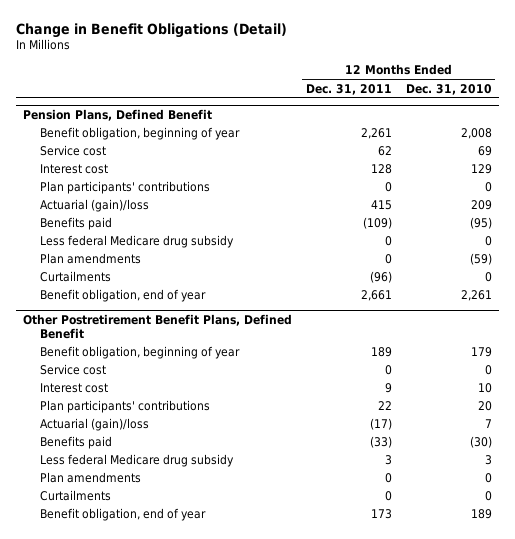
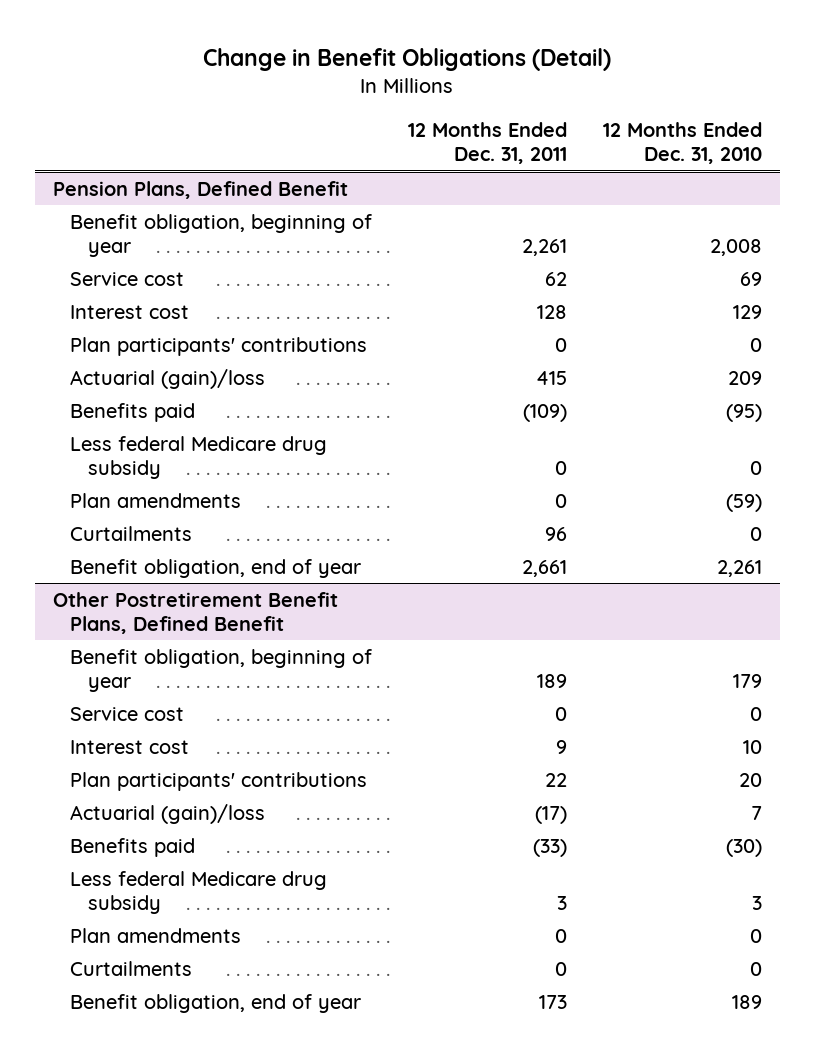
[369,271,392,284] (96) -> [545,526,568,541] 96

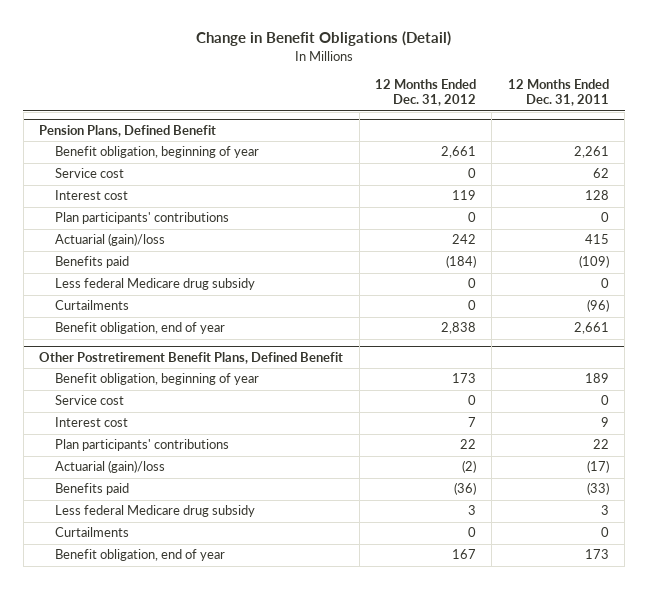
[603,121,763,165] 12 Months Ended Dec. 31, 2010 -> none
none -> [375,79,477,107] 12 Months Ended Dec. 31, 2012
[70,492,242,508] Plan amendments -> none
[545,526,568,541] 96 -> [586,299,609,313] (96)
[70,927,242,943] Plan amendments -> none

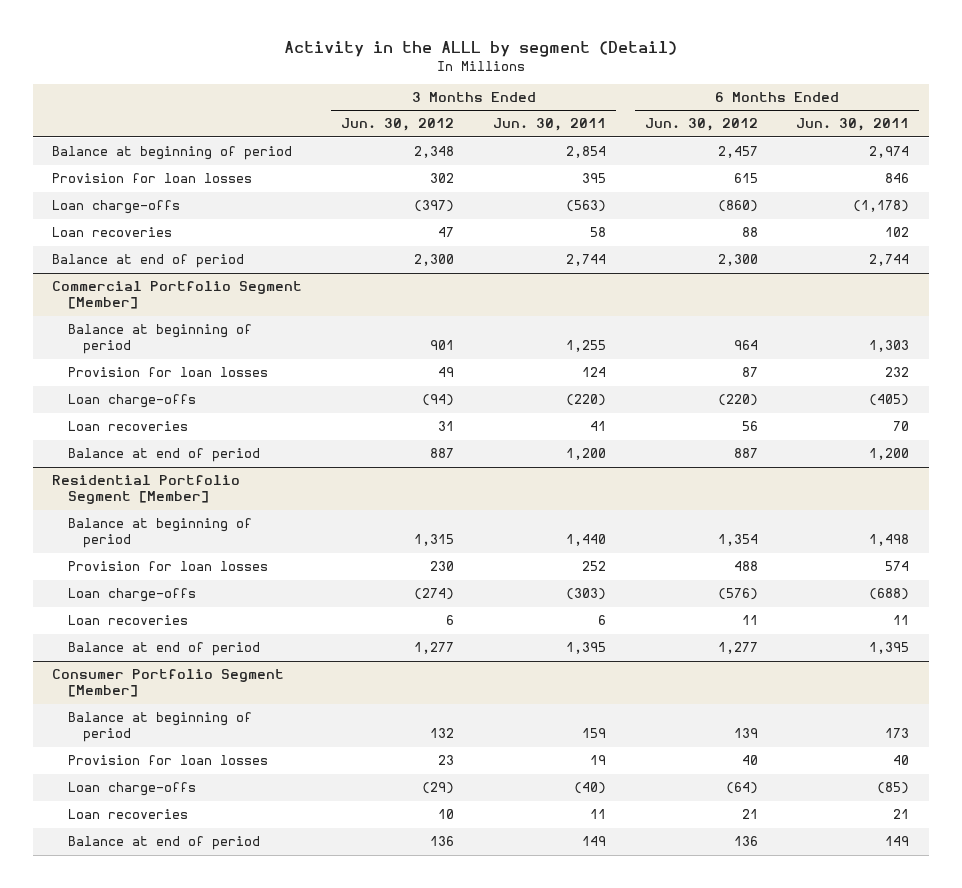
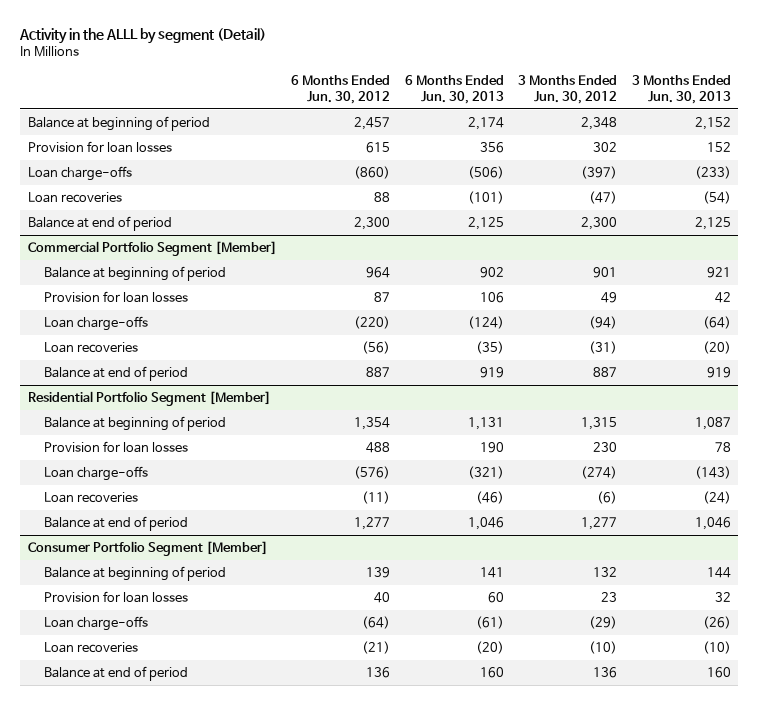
[492,118,606,132] Jun. 30, 2011 -> none
[796,118,910,132] Jun. 30, 2011 -> none
none -> [404,75,504,104] 6 Months Ended Jun. 30, 2013
none -> [631,75,731,104] 3 Months Ended Jun. 30, 2013
[438,227,455,238] 47 -> [589,190,618,204] (47)
[438,421,455,432] 31 -> [589,340,618,354] (31)
[741,421,758,432] 56 -> [362,340,391,354] (56)
[446,615,455,626] 6 -> [597,490,618,504] (6)
[741,615,758,626] 11 -> [362,490,391,504] (11)
[438,809,455,820] 10 -> [589,640,618,654] (10)
[741,809,758,820] 21 -> [362,640,391,654] (21)

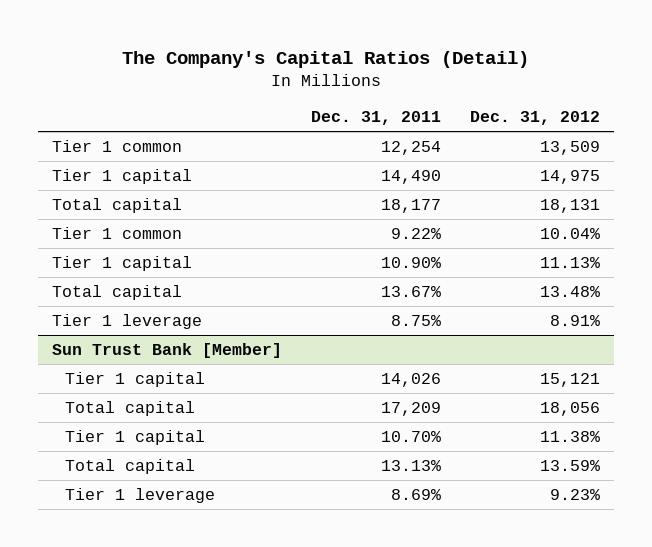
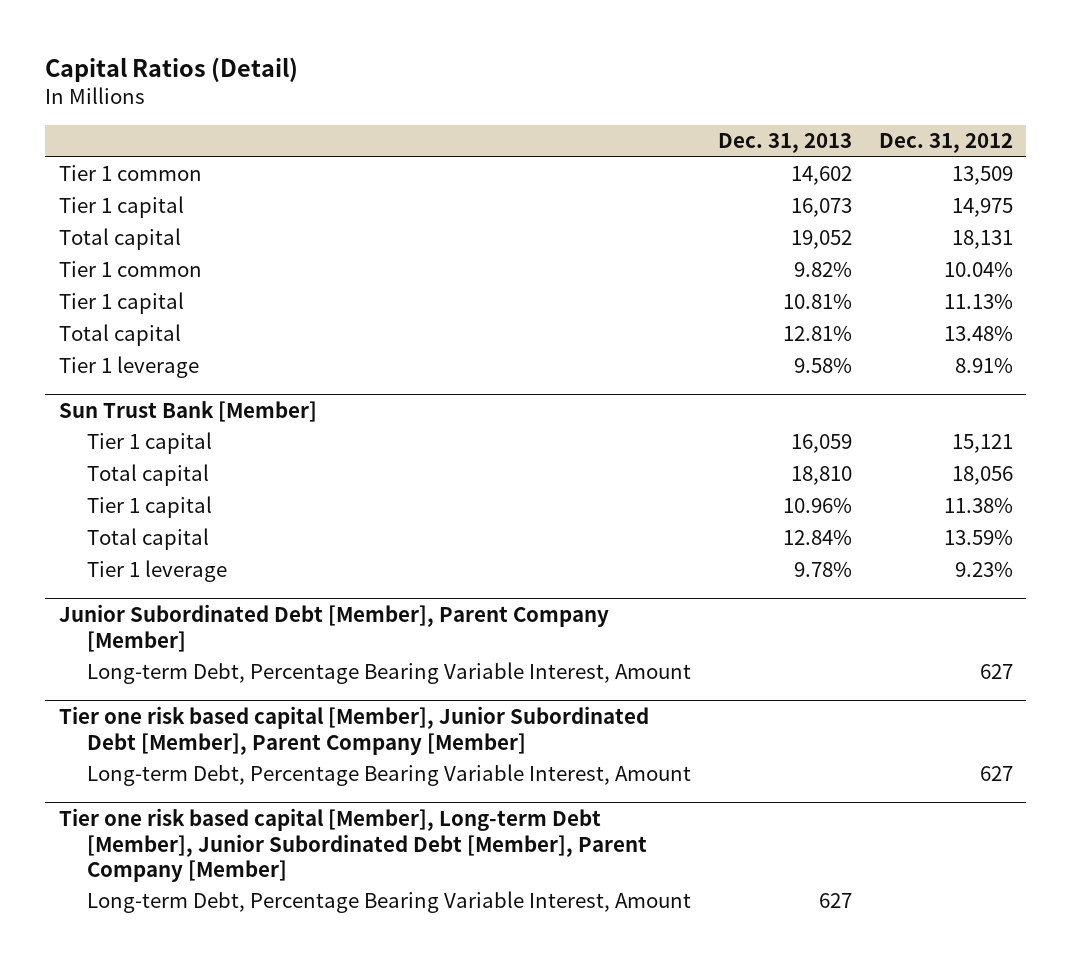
[121,50,529,68] The Company's Capital Ratios (Detail) -> [45,56,299,82] Capital Ratios (Detail)
[310,111,441,126] Dec. 31, 2011 -> none
none -> [718,133,853,154] Dec. 31, 2013
none -> [58,604,609,652] Junior Subordinated Debt [Member], Parent Company [Member]
none -> [87,662,692,685] Long-term Debt, Percentage Bearing Variable Interest, Amount
none -> [58,706,649,755] Tier one risk based capital [Member], Junior Subordinated Debt [Member], Parent Company [Member]
none -> [87,764,692,787] Long-term Debt, Percentage Bearing Variable Interest, Amount
none -> [58,808,648,883] Tier one risk based capital [Member], Long-term Debt [Member], Junior Subordinated Debt [Member], Parent Company [Member]
none -> [87,891,692,914] Long-term Debt, Percentage Bearing Variable Interest, Amount

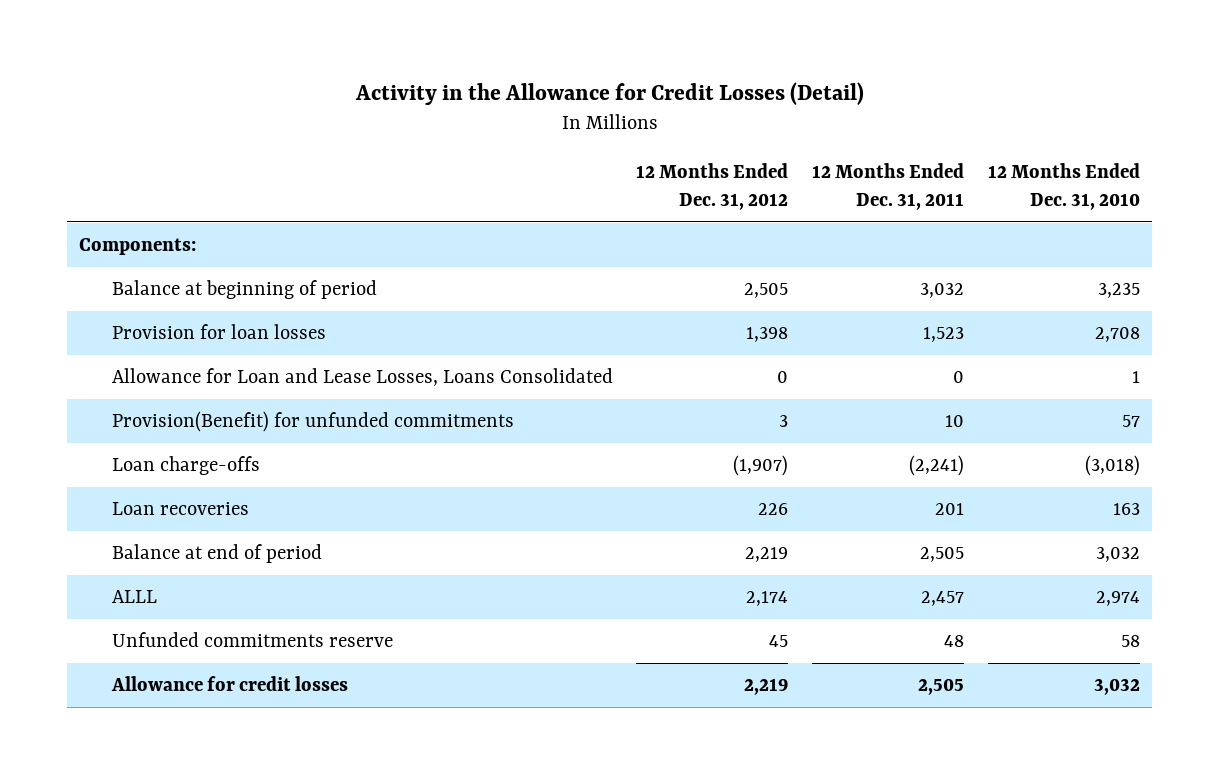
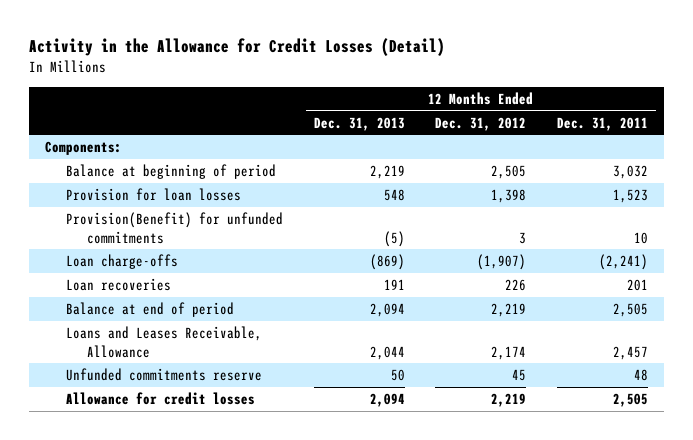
[988,163,1141,210] 12 Months Ended Dec. 31, 2010 -> none
none -> [313,116,405,131] Dec. 31, 2013
[111,368,613,387] Allowance for Loan and Lease Losses, Loans Consolidated -> none
[111,590,157,604] ALLL -> [65,326,262,358] Loans and Leases Receivable, Allowance

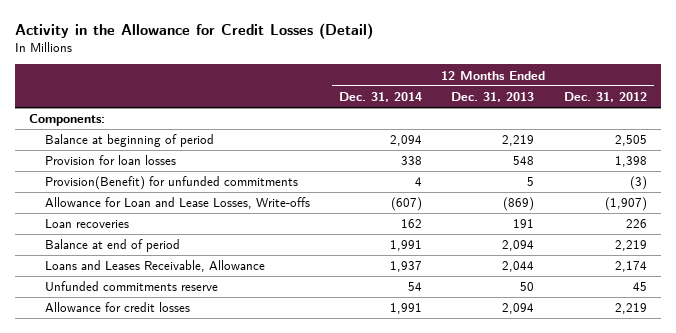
[557,116,649,131] Dec. 31, 2011 -> none
none -> [339,91,423,102] Dec. 31, 2014
[383,230,405,247] (5) -> [527,177,535,187] 5
[519,231,527,244] 3 -> [629,176,647,191] (3)
[65,254,178,270] Loan charge-offs -> [44,197,310,210] Allowance for Loan and Lease Losses, Write-offs

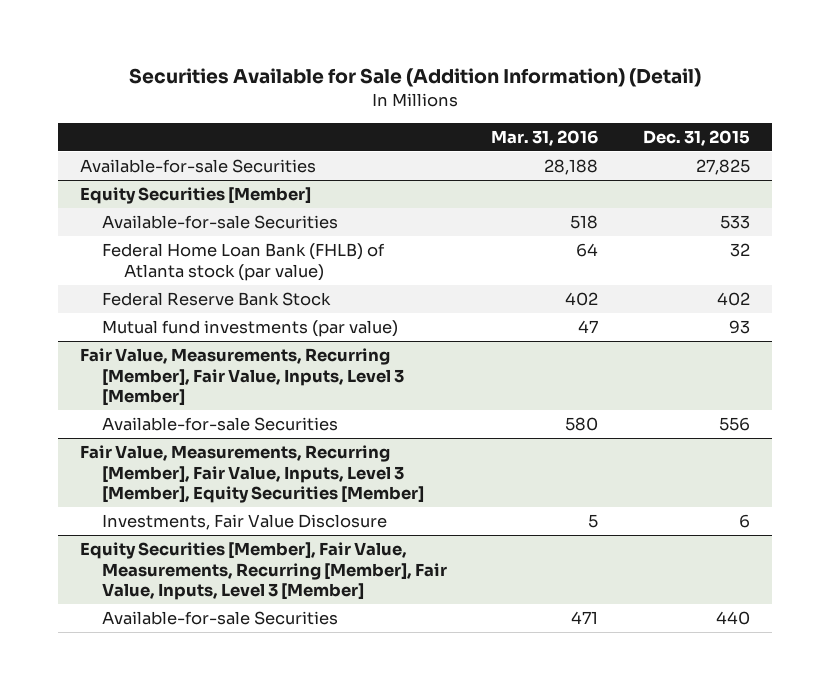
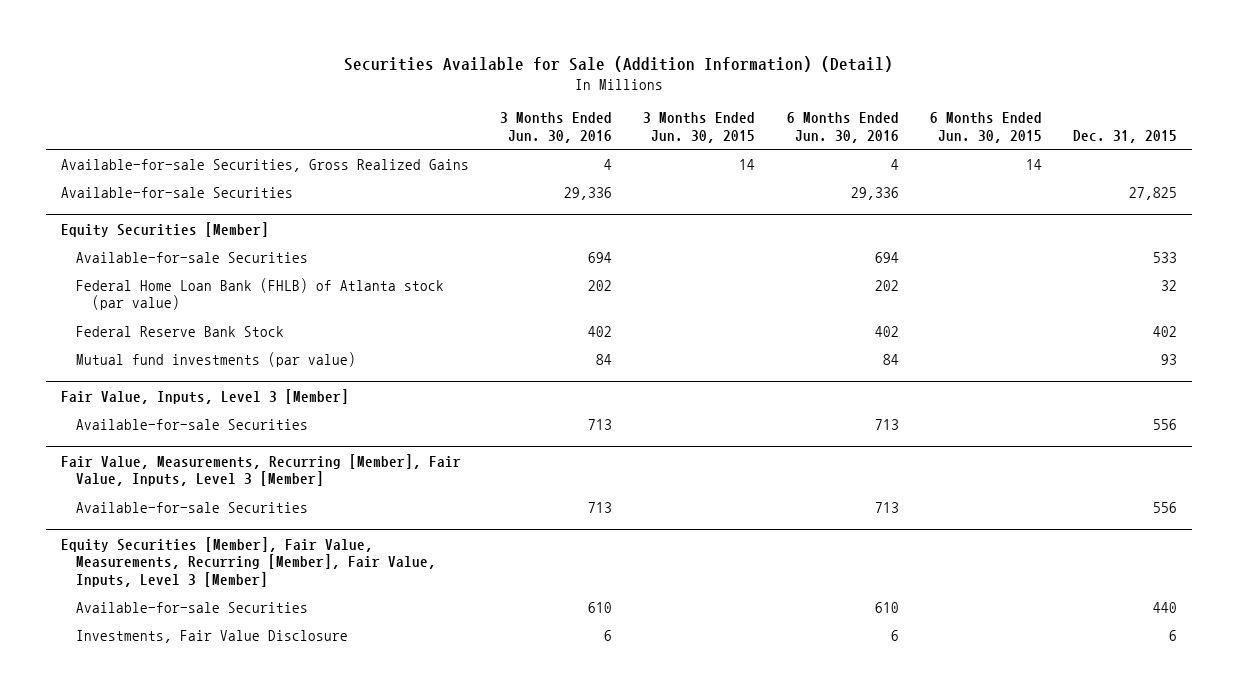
[491,129,599,146] Mar. 31, 2016 -> none
none -> [500,112,613,143] 3 Months Ended Jun. 30, 2016
none -> [643,112,756,143] 3 Months Ended Jun. 30, 2015
none -> [786,112,899,143] 6 Months Ended Jun. 30, 2016
none -> [929,112,1042,143] 6 Months Ended Jun. 30, 2015
none -> [61,158,470,172] Available-for-sale Securities, Gross Realized Gains
none -> [61,388,350,404] Fair Value, Inputs, Level 3 [Member]
none -> [76,418,309,430] Available-for-sale Securities
[79,445,425,503] Fair Value, Measurements, Recurring [Member], Fair Value, Inputs, Level 3 [Member], Equity Securities [Member] -> none
[102,514,388,531] Investments, Fair Value Disclosure -> none
none -> [76,629,349,643] Investments, Fair Value Disclosure

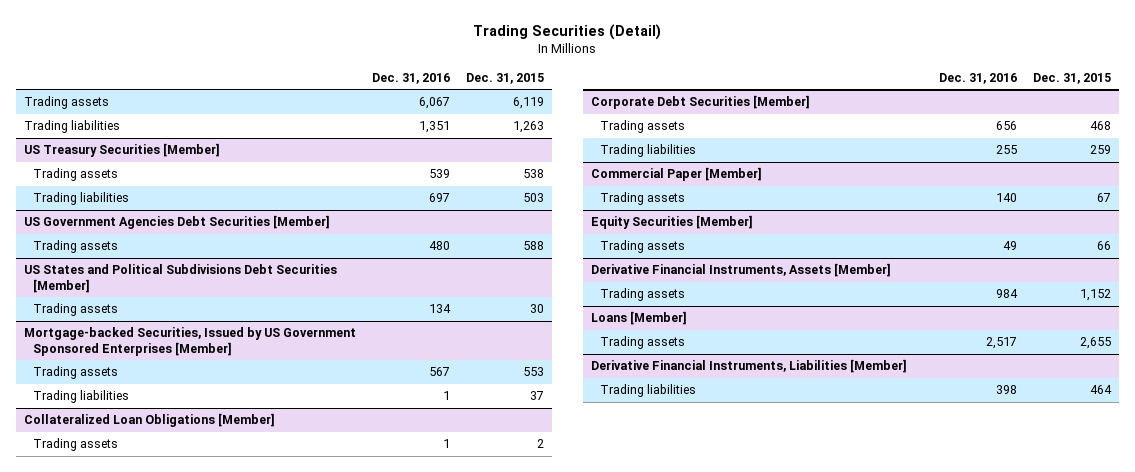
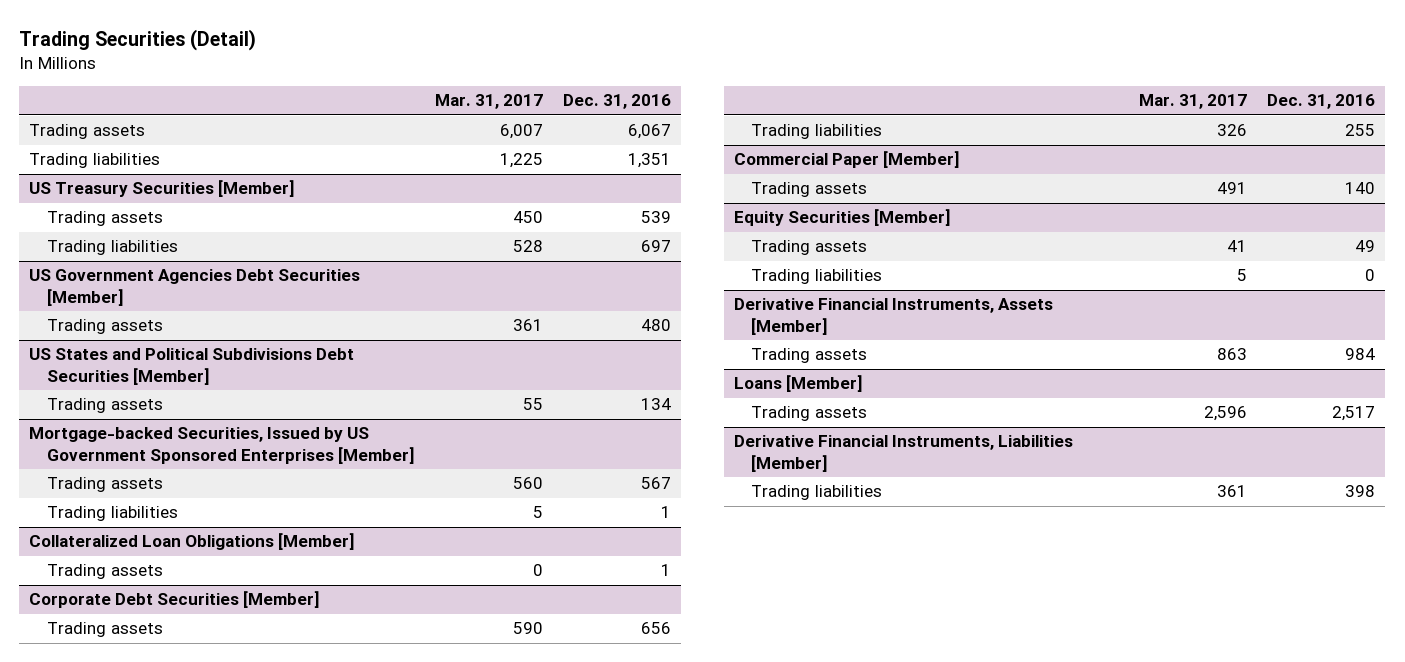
[465,72,544,84] Dec. 31, 2015 -> none
none -> [435,94,544,110] Mar. 31, 2017
none -> [751,269,883,285] Trading liabilities

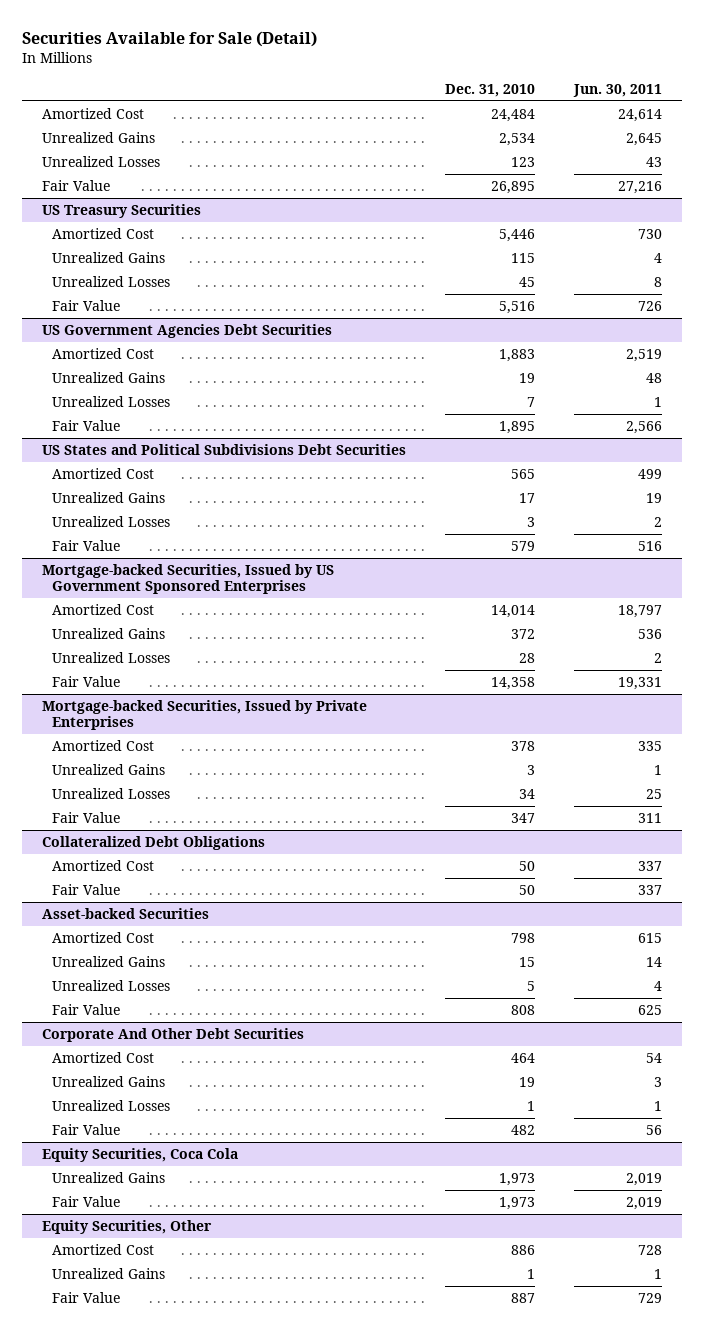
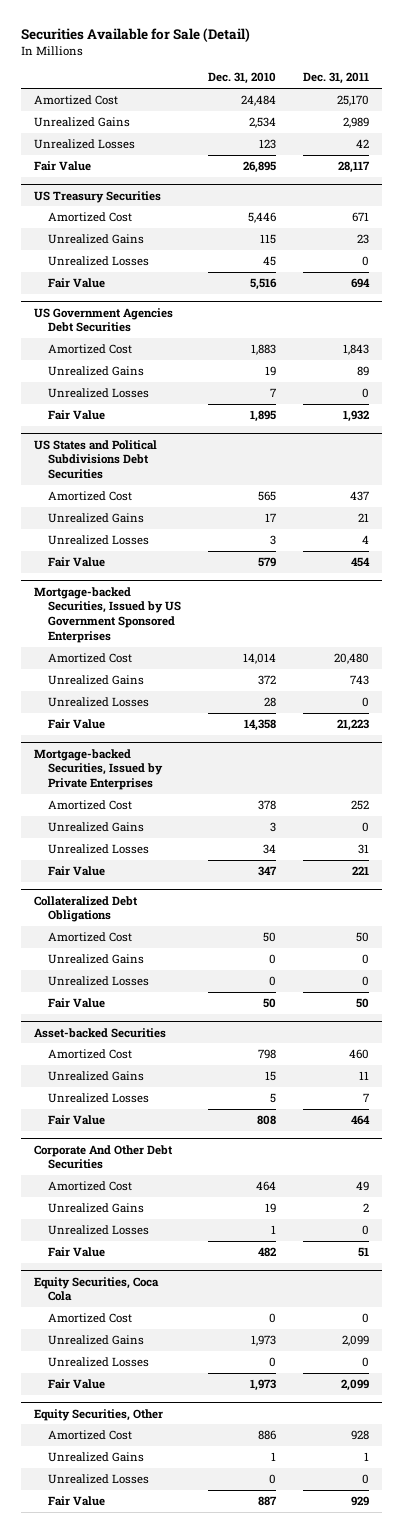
[573,83,663,97] Jun. 30, 2011 -> none
none -> [302,72,369,85] Dec. 31, 2011
none -> [48,954,145,965] Unrealized Gains
none -> [48,976,150,987] Unrealized Losses
none -> [48,1313,133,1324] Amortized Cost
none -> [48,1357,150,1368] Unrealized Losses
none -> [48,1474,150,1485] Unrealized Losses

